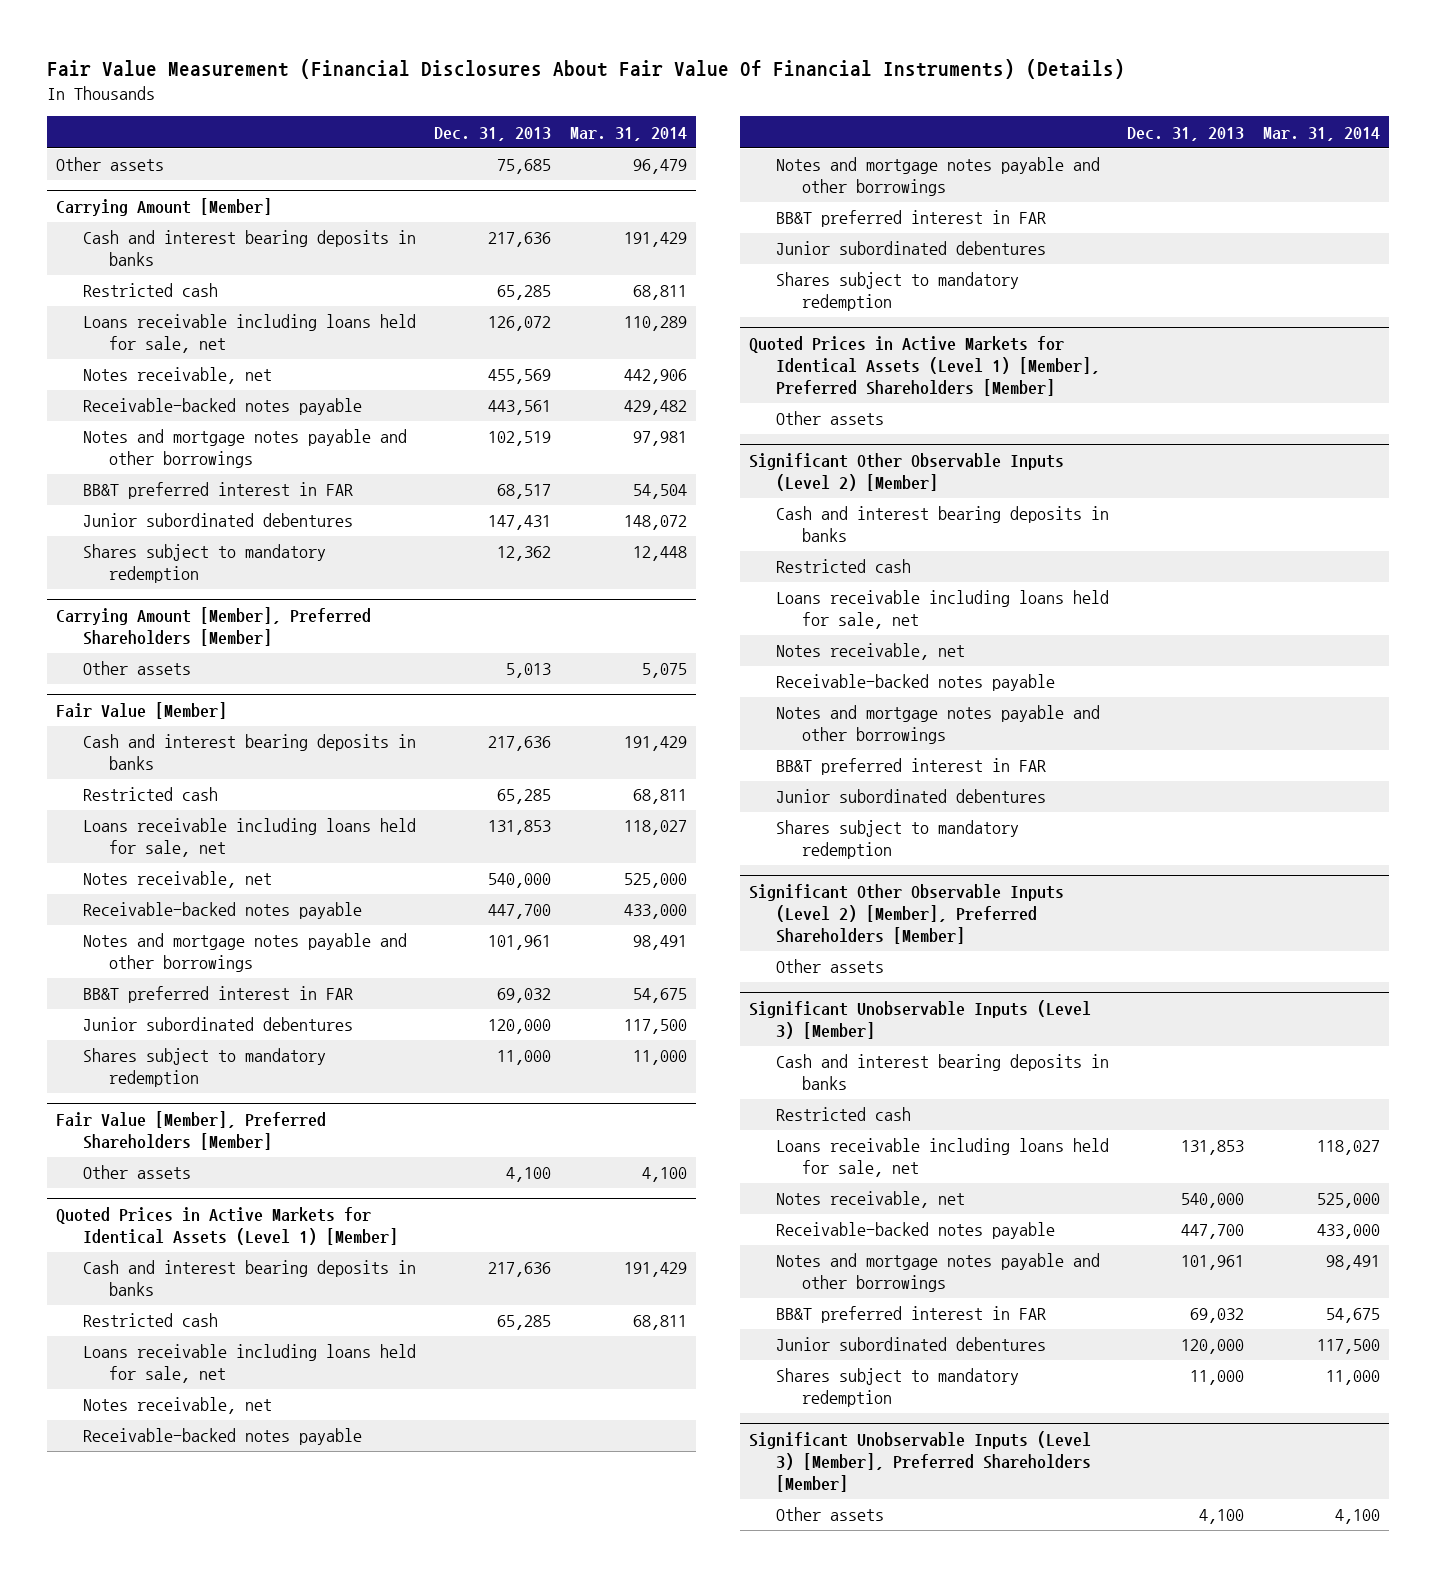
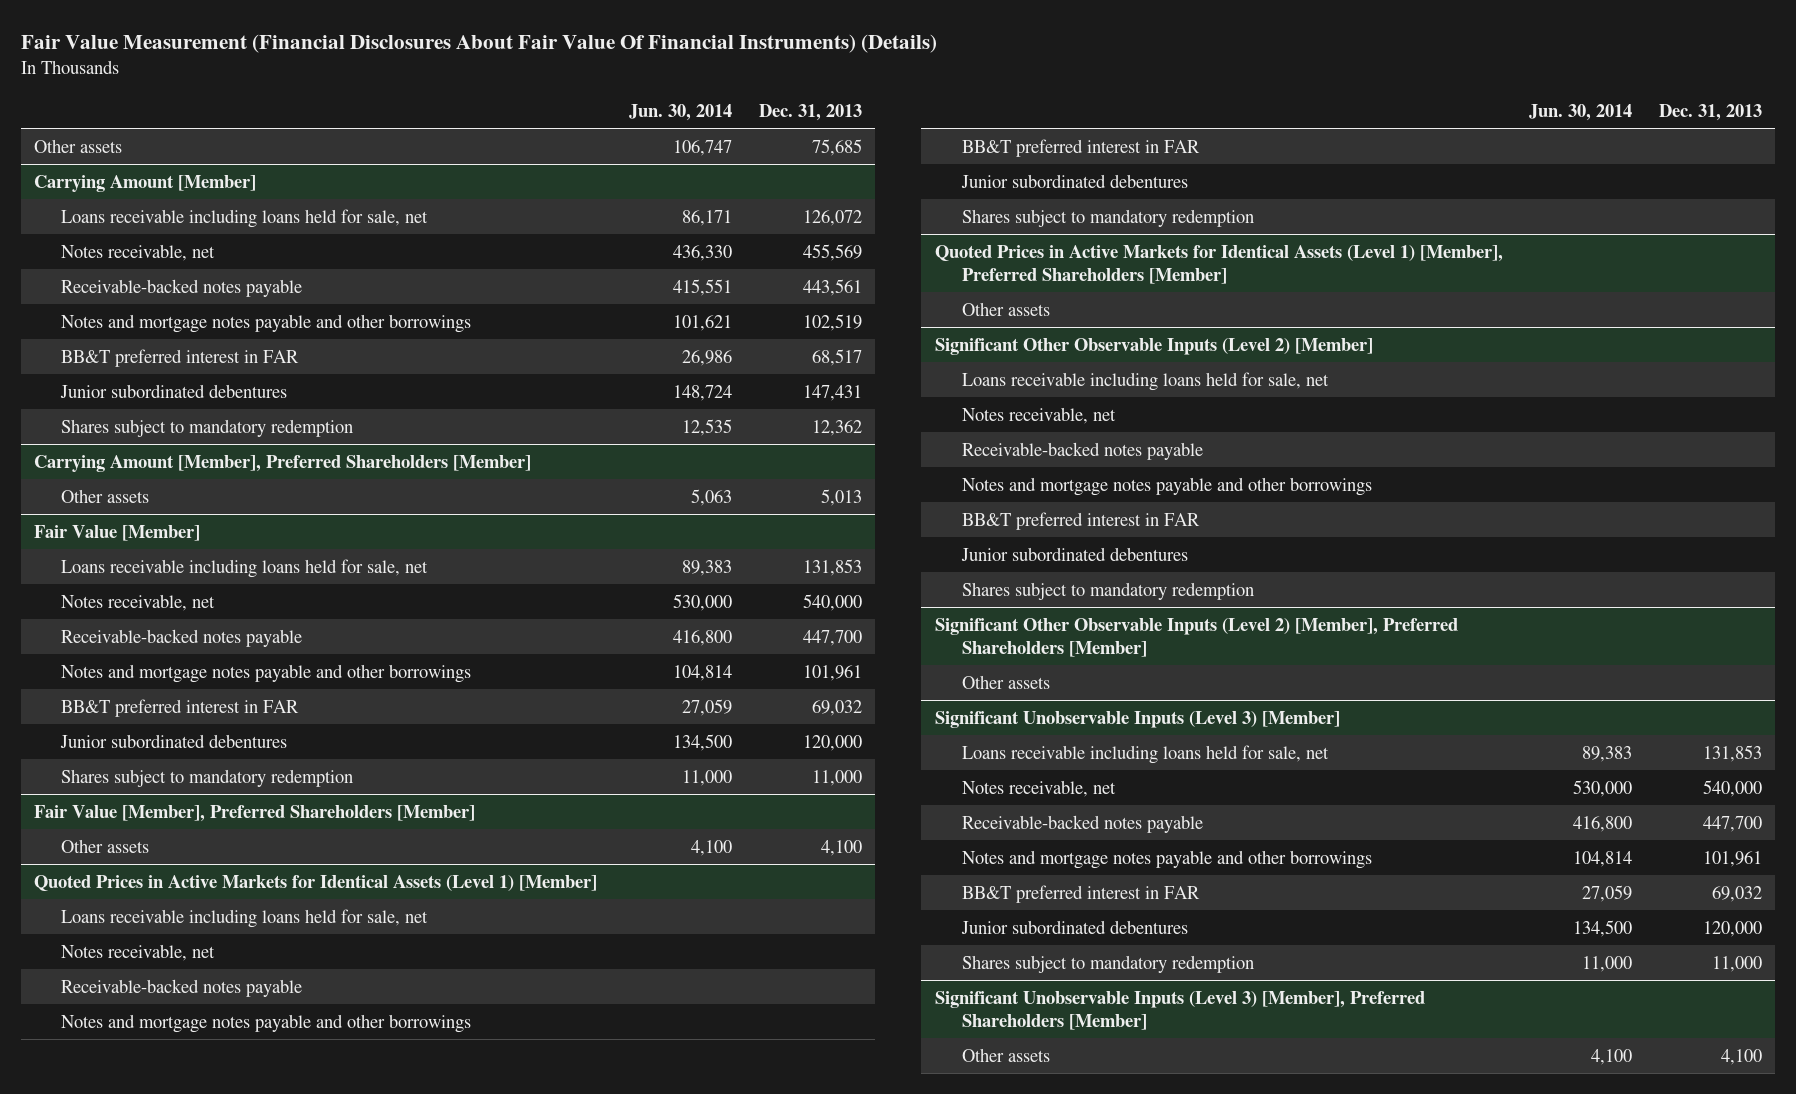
[569,126,687,141] Mar. 31, 2014 -> none
none -> [628,103,732,121] Jun. 30, 2014
[82,230,416,267] Cash and interest bearing deposits in banks -> none
[82,283,218,298] Restricted cash -> none
[82,734,416,771] Cash and interest bearing deposits in banks -> none
[82,787,218,802] Restricted cash -> none
[82,1260,416,1297] Cash and interest bearing deposits in banks -> none
[82,1313,218,1328] Restricted cash -> none
[775,506,1109,543] Cash and interest bearing deposits in banks -> none
[775,559,911,574] Restricted cash -> none
[775,1054,1109,1091] Cash and interest bearing deposits in banks -> none
[775,1107,911,1122] Restricted cash -> none

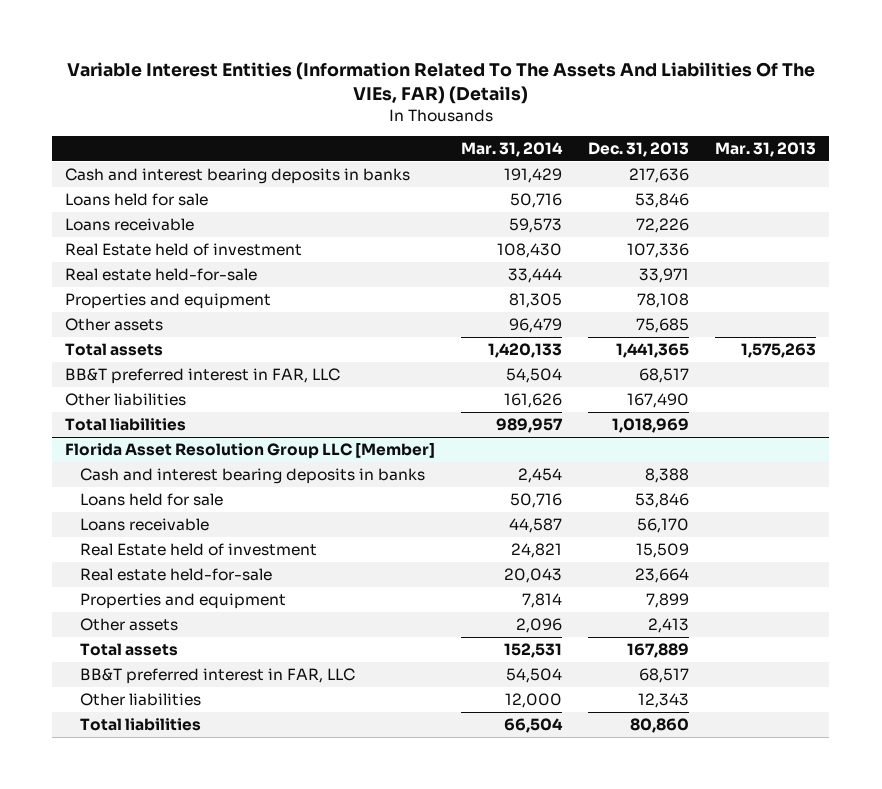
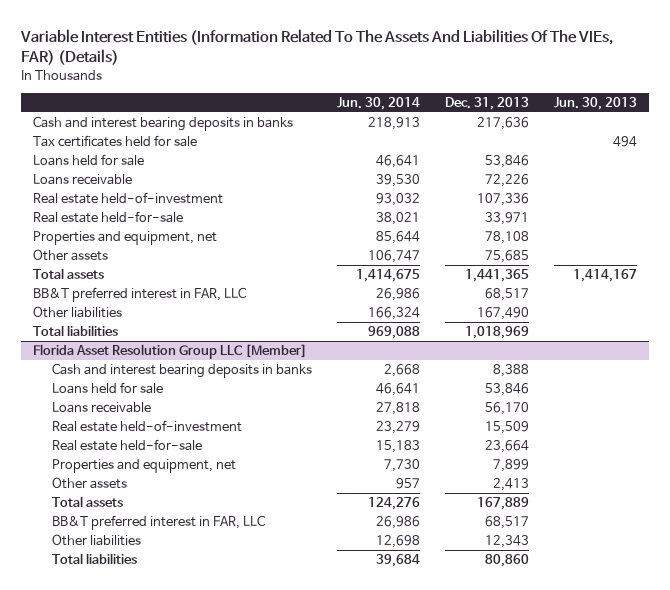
[461,142,564,158] Mar. 31, 2014 -> none
[715,142,817,158] Mar. 31, 2013 -> none
none -> [336,97,420,111] Jun. 30, 2014
none -> [553,97,637,111] Jun. 30, 2013
none -> [33,135,198,148] Tax certificates held for sale
[65,242,303,256] Real Estate held of investment -> [33,192,224,205] Real estate held-of-investment
[65,292,272,309] Properties and equipment -> [33,231,218,246] Properties and equipment, net
[79,542,317,556] Real Estate held of investment -> [52,420,243,433] Real estate held-of-investment
[79,592,286,609] Properties and equipment -> [52,459,237,474] Properties and equipment, net

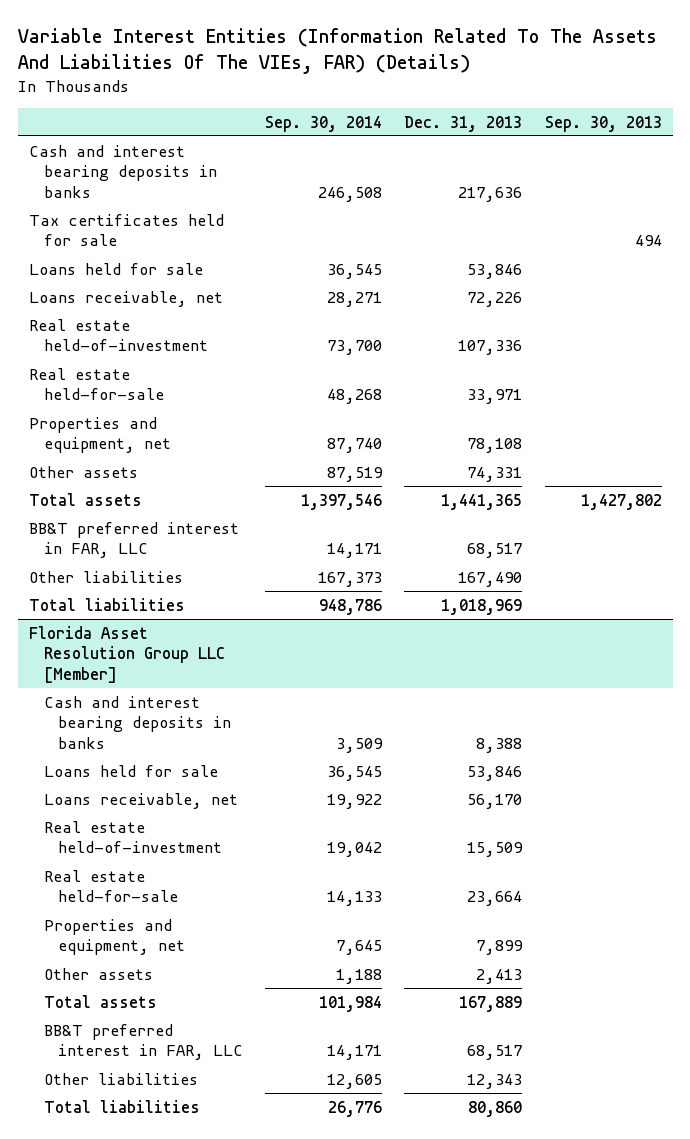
[336,97,420,111] Jun. 30, 2014 -> none
[553,97,637,111] Jun. 30, 2013 -> none
none -> [265,115,383,132] Sep. 30, 2014
none -> [544,115,662,132] Sep. 30, 2013
[33,174,133,186] Loans receivable -> [28,290,223,307] Loans receivable, net
[484,250,529,264] 75,685 -> [467,466,523,482] 74,331
[52,402,152,414] Loans receivable -> [43,792,238,809] Loans receivable, net

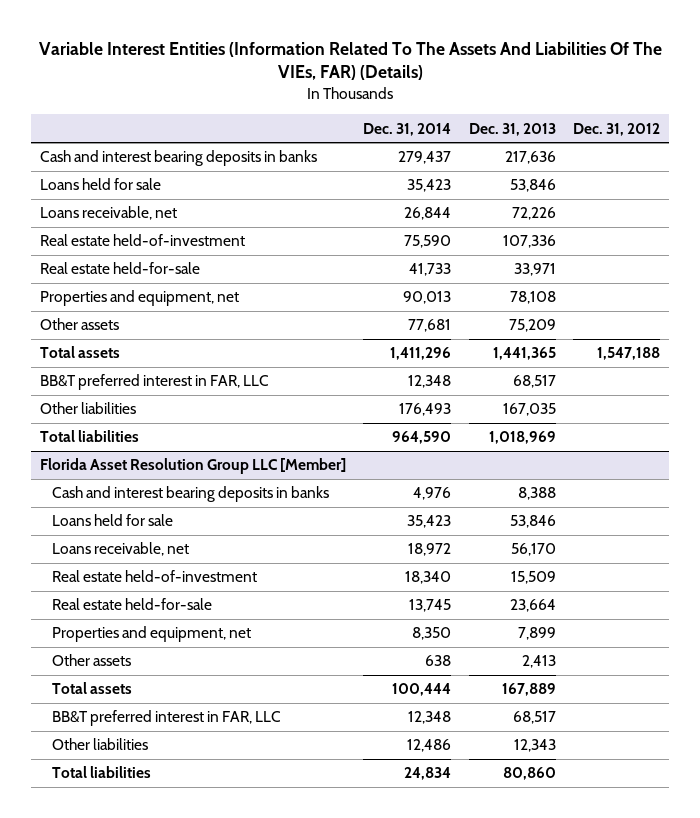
[265,115,383,132] Sep. 30, 2014 -> none
[544,115,662,132] Sep. 30, 2013 -> none
none -> [363,122,452,136] Dec. 31, 2014
none -> [572,122,660,136] Dec. 31, 2012
[28,213,224,247] Tax certificates held for sale -> none
[467,466,523,482] 74,331 -> [508,319,556,333] 75,209
[458,571,523,587] 167,490 -> [502,403,556,417] 167,035

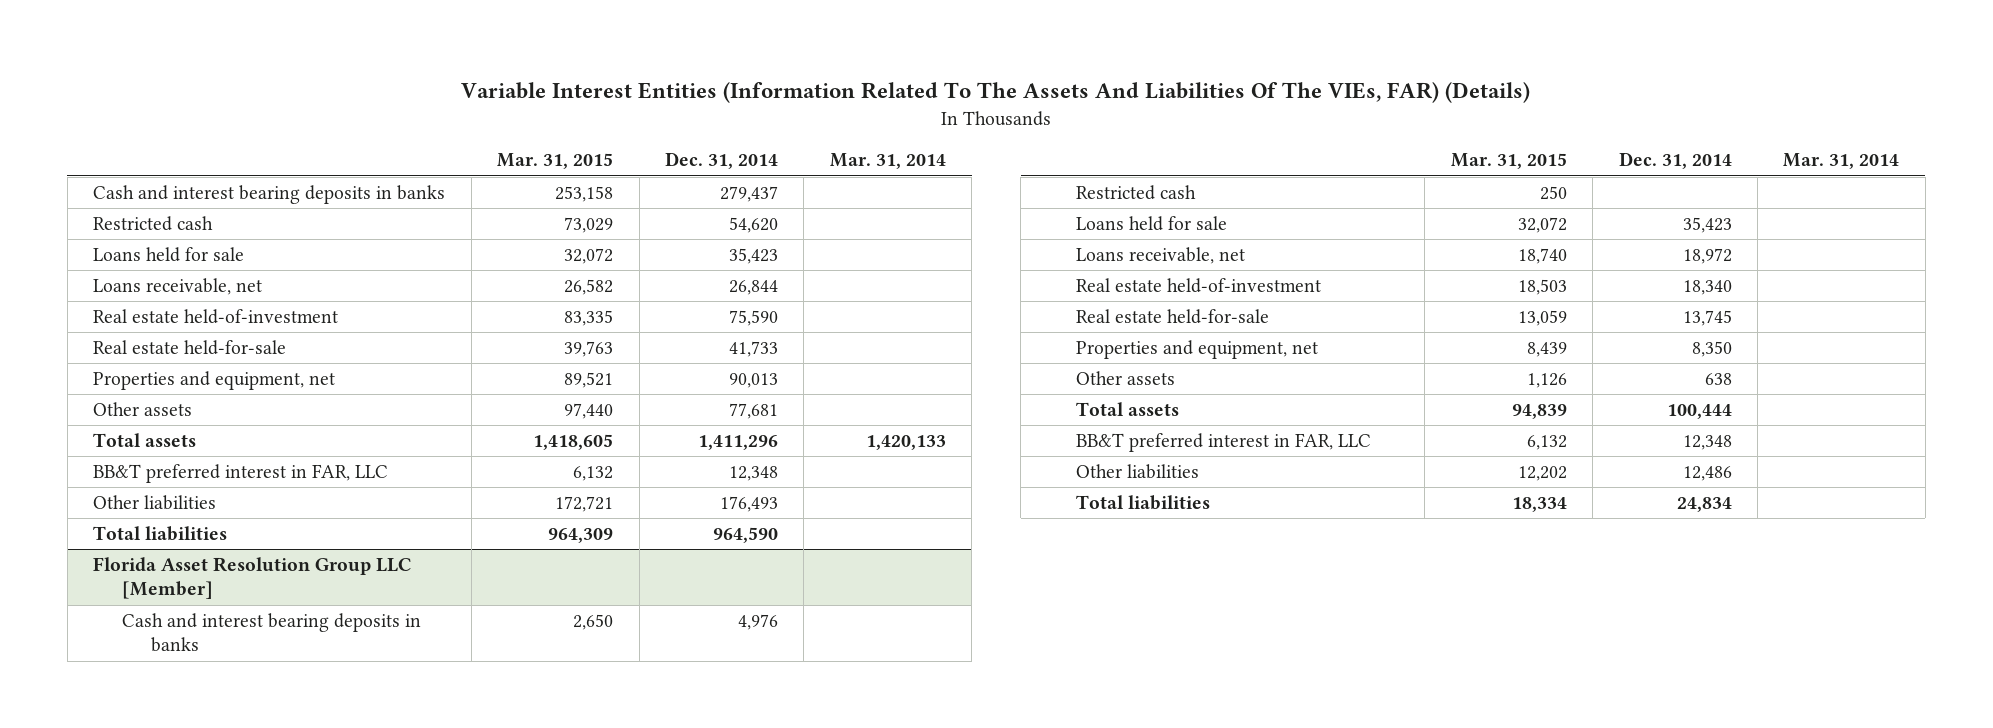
[468,122,556,136] Dec. 31, 2013 -> none
[572,122,660,136] Dec. 31, 2012 -> none
none -> [497,153,614,170] Mar. 31, 2015
none -> [829,153,946,170] Mar. 31, 2014
none -> [93,216,214,232] Restricted cash
none -> [1075,185,1196,201] Restricted cash

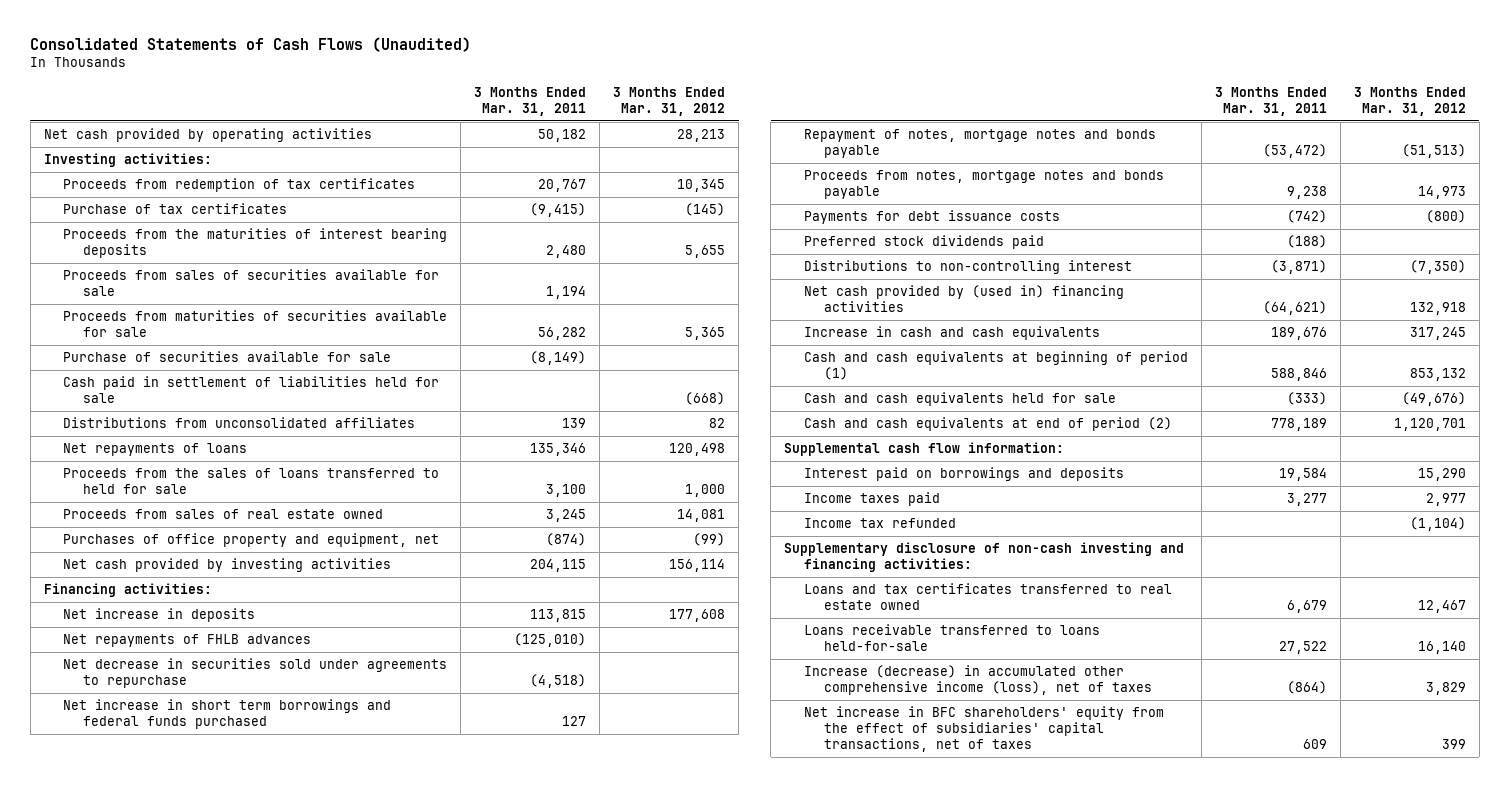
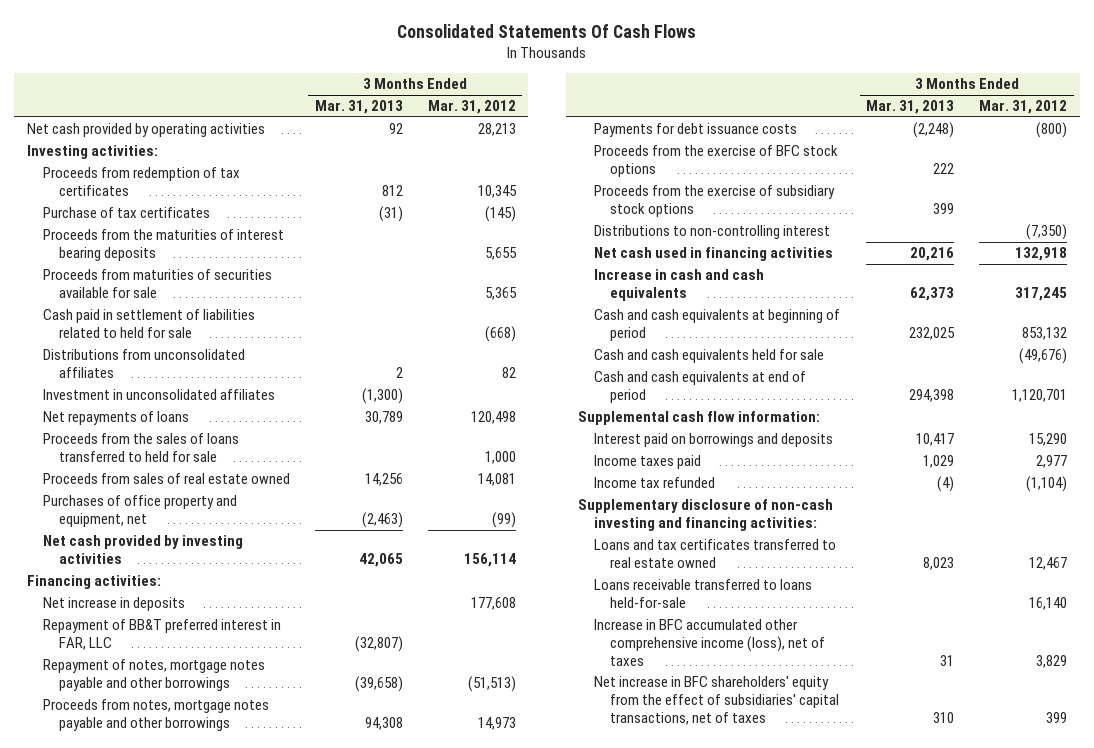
[30,36,472,52] Consolidated Statements of Cash Flows (Unaudited) -> [397,23,697,38] Consolidated Statements Of Cash Flows
[474,87,587,116] 3 Months Ended Mar. 31, 2011 -> none
none -> [314,100,403,115] Mar. 31, 2013
[63,269,440,297] Proceeds from sales of securities available for sale -> none
[63,351,392,363] Purchase of securities available for sale -> none
[63,376,440,404] Cash paid in settlement of liabilities held for sale -> [42,309,255,338] Cash paid in settlement of liabilities related to held for sale
none -> [42,389,275,401] Investment in unconsolidated affiliates
[63,634,312,648] Net repayments of FHLB advances -> none
[63,658,448,689] Net decrease in securities sold under agreements to repurchase -> none
[63,699,392,730] Net increase in short term borrowings and federal funds purchased -> none
none -> [42,619,281,650] Repayment of BB&T preferred interest in FAR, LLC
[803,129,1156,159] Repayment of notes, mortgage notes and bonds payable -> [42,659,265,691] Repayment of notes, mortgage notes payable and other borrowings
[803,170,1164,200] Proceeds from notes, mortgage notes and bonds payable -> [42,699,269,731] Proceeds from notes, mortgage notes payable and other borrowings
[803,235,1044,250] Preferred stock dividends paid -> none
none -> [594,145,839,177] Proceeds from the exercise of BFC stock options
none -> [594,185,836,217] Proceeds from the exercise of subsidiary stock options
[803,285,1124,313] Net cash provided by (used in) financing activities -> [594,247,834,262] Net cash used in financing activities
[803,351,1188,381] Cash and cash equivalents at beginning of period (1) -> [594,309,841,341] Cash and cash equivalents at beginning of period
[803,417,1172,432] Cash and cash equivalents at end of period (2) -> [594,371,807,403] Cash and cash equivalents at end of period
[803,665,1152,696] Increase (decrease) in accumulated other comprehensive income (loss), net of taxes -> [594,619,826,666] Increase in BFC accumulated other comprehensive income (loss), net of taxes

